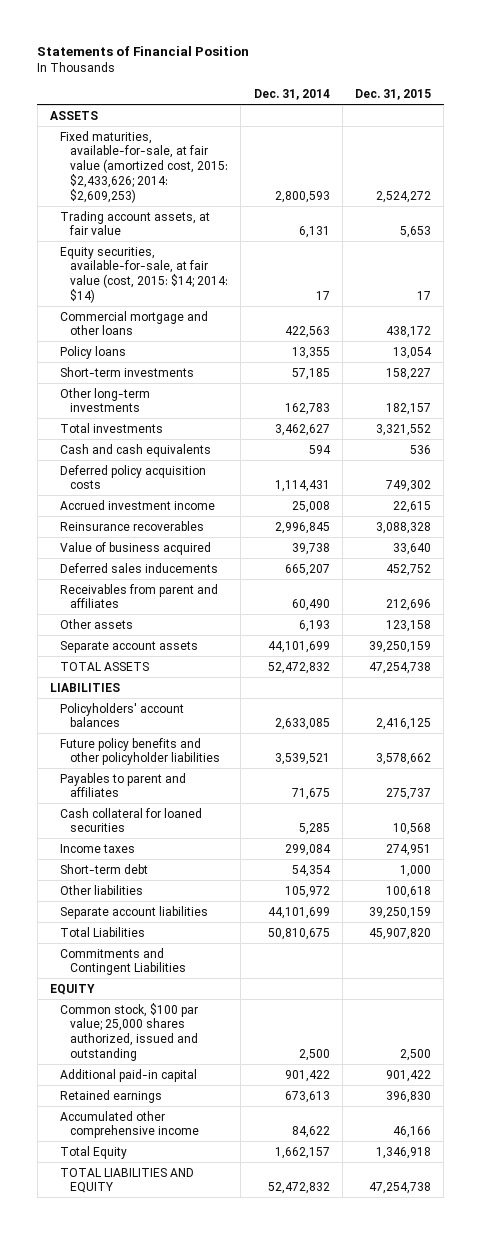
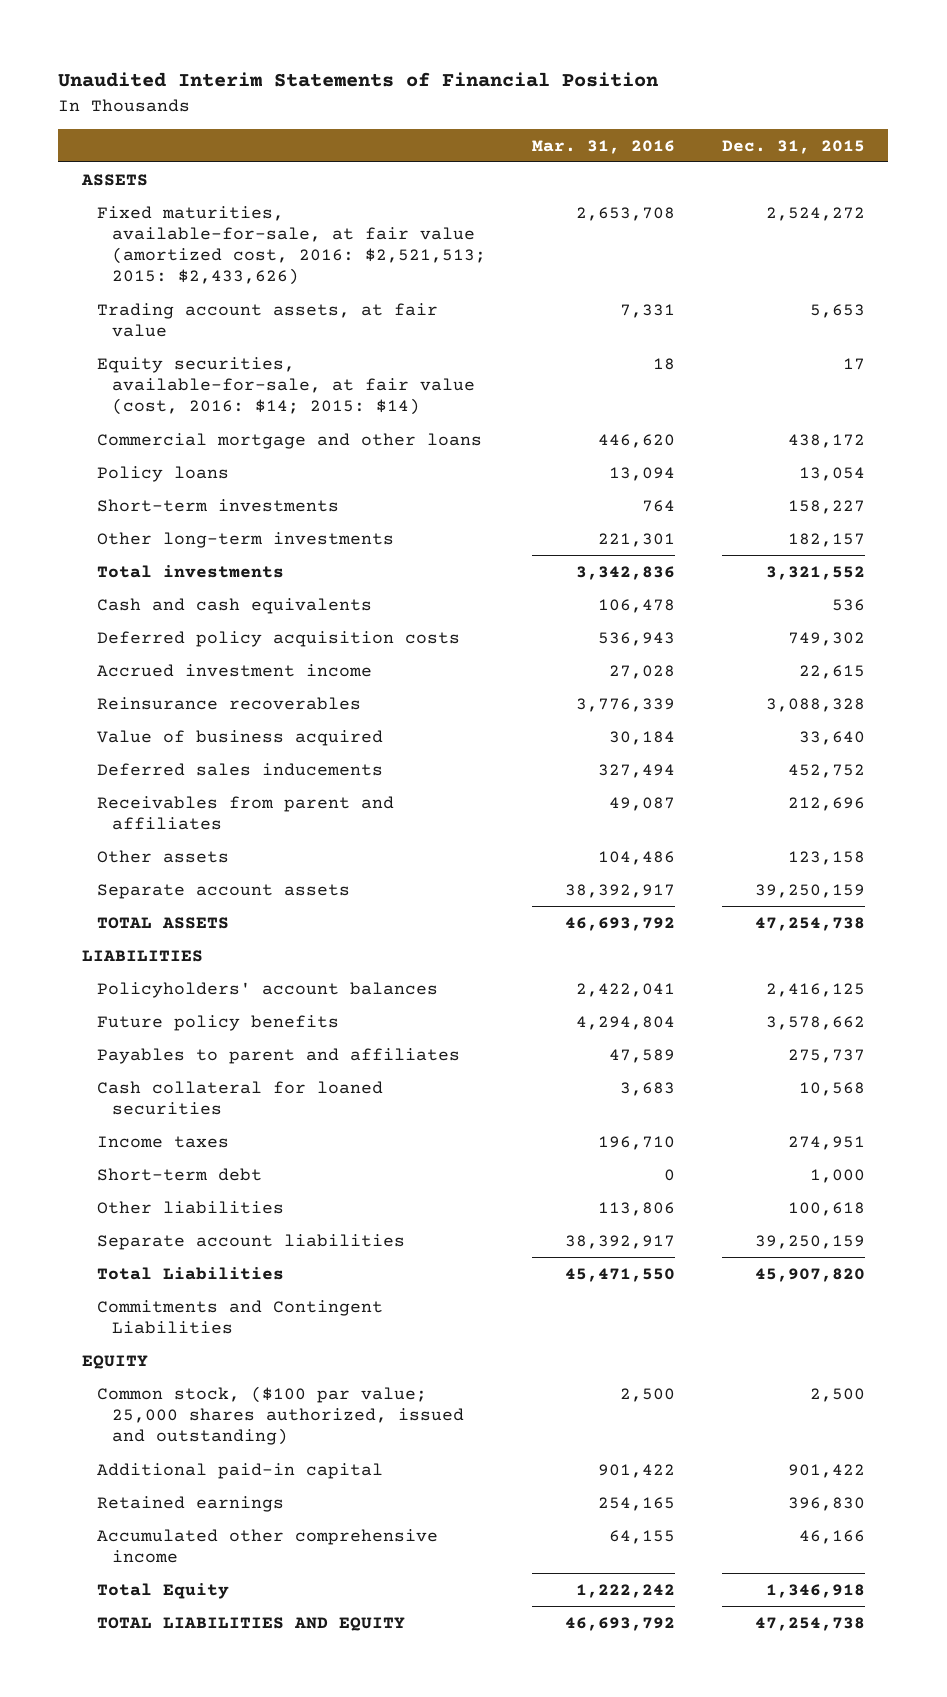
[37,45,250,56] Statements of Financial Position -> [58,72,659,88] Unaudited Interim Statements of Financial Position
[253,88,330,100] Dec. 31, 2014 -> none
none -> [532,139,676,154] Mar. 31, 2016
[60,130,229,203] Fixed maturities, available-for-sale, at fair value (amortized cost, 2015: $2,433,626; 2014: $2,609,253) -> [96,205,486,286] Fixed maturities, available-for-sale, at fair value (amortized cost, 2016: $2,521,513; 2015: $2,433,626)
[60,246,229,303] Equity securities, available-for-sale, at fair value (cost, 2015: $14; 2014: $14) -> [96,356,475,416] Equity securities, available-for-sale, at fair value (cost, 2016: $14; 2015: $14)
[60,737,221,766] Future policy benefits and other policyholder liabilities -> [96,1014,339,1031] Future policy benefits
[60,1002,199,1061] Common stock, $100 par value; 25,000 shares authorized, issued and outstanding -> [96,1385,464,1446] Common stock, ($100 par value; 25,000 shares authorized, issued and outstanding)

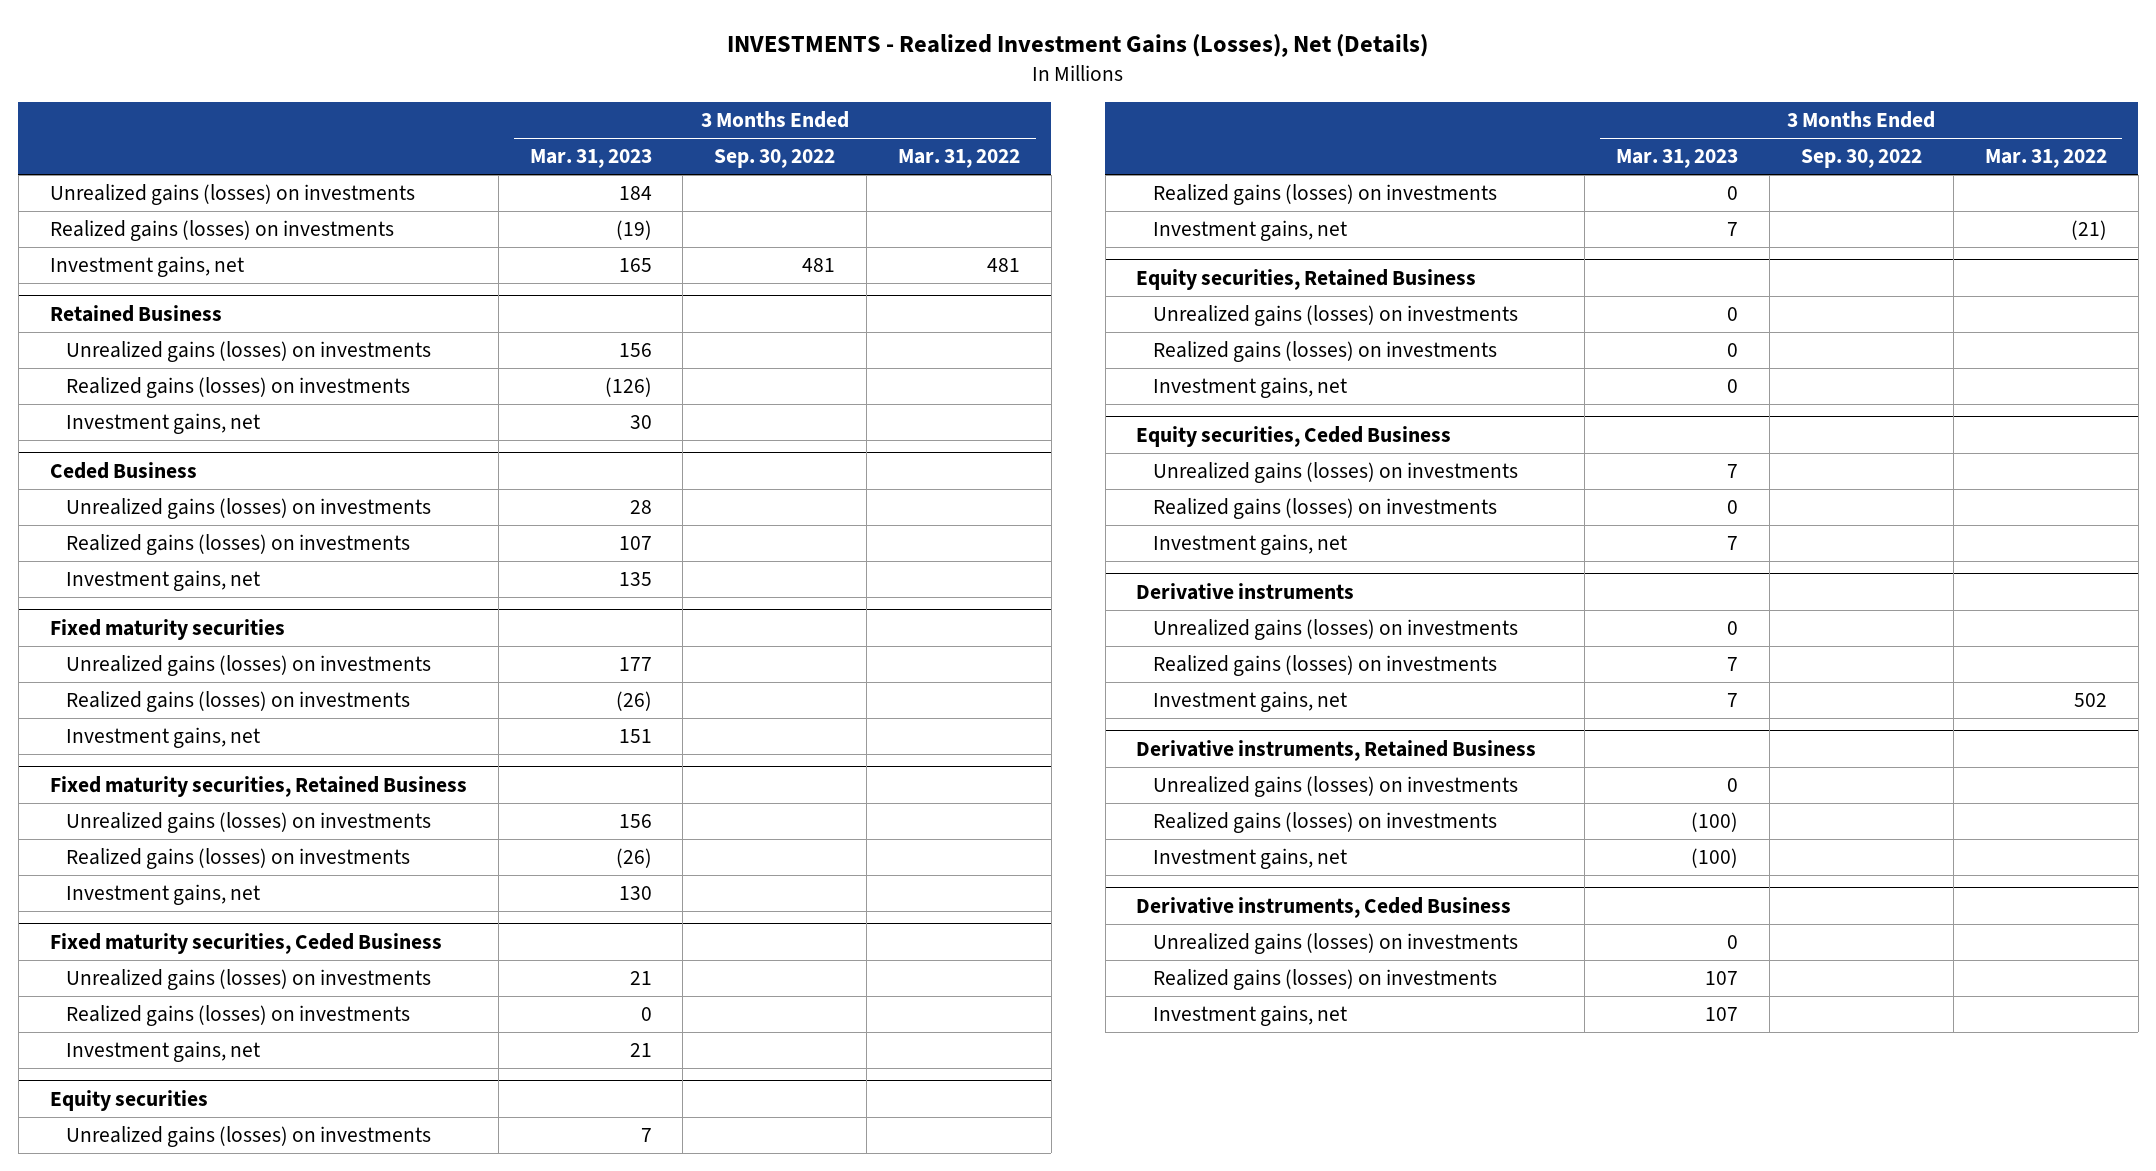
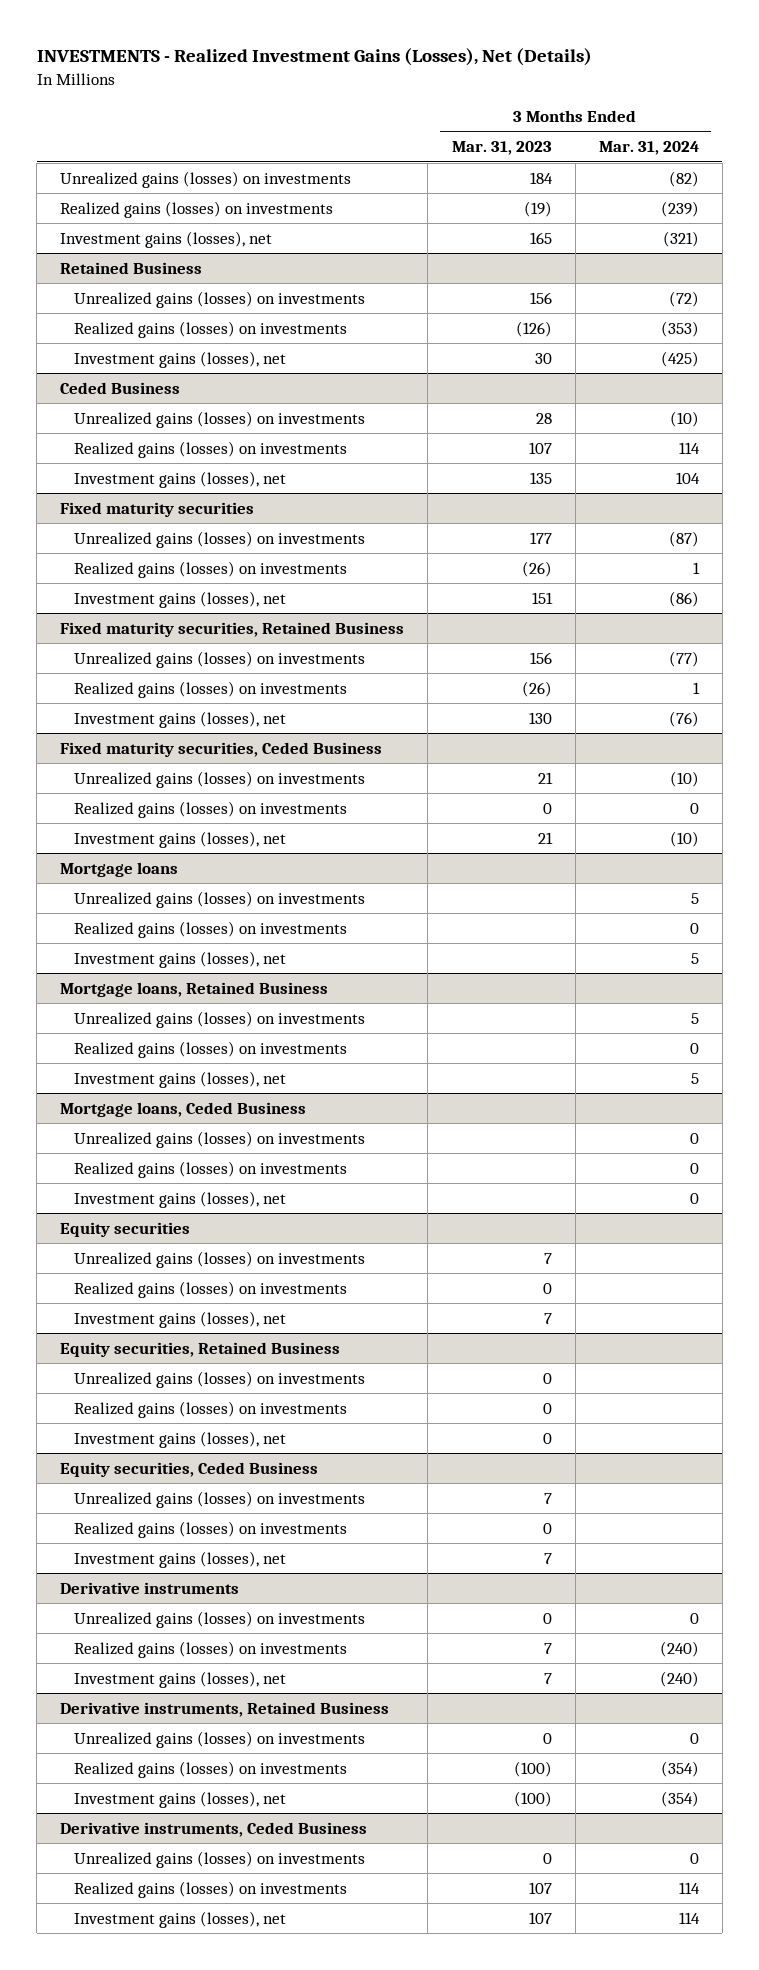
[714,149,836,169] Sep. 30, 2022 -> none
[898,149,1021,169] Mar. 31, 2022 -> none
none -> [598,141,699,156] Mar. 31, 2024
[49,256,244,278] Investment gains, net -> [60,230,273,248] Investment gains (losses), net
[66,413,261,435] Investment gains, net -> [73,350,286,368] Investment gains (losses), net
[66,570,261,592] Investment gains, net -> [73,470,286,488] Investment gains (losses), net
[66,727,261,749] Investment gains, net -> [73,590,286,608] Investment gains (losses), net
[66,884,261,906] Investment gains, net -> [73,710,286,728] Investment gains (losses), net
[66,1041,261,1063] Investment gains, net -> [73,830,286,848] Investment gains (losses), net
none -> [60,861,179,877] Mortgage loans
none -> [73,890,365,908] Unrealized gains (losses) on investments
none -> [73,920,347,938] Realized gains (losses) on investments
none -> [73,950,286,968] Investment gains (losses), net
none -> [60,981,329,997] Mortgage loans, Retained Business
none -> [73,1010,365,1028] Unrealized gains (losses) on investments
none -> [73,1040,347,1058] Realized gains (losses) on investments
none -> [73,1070,286,1088] Investment gains (losses), net
none -> [60,1101,307,1117] Mortgage loans, Ceded Business
none -> [73,1130,365,1148] Unrealized gains (losses) on investments
none -> [73,1160,347,1178] Realized gains (losses) on investments
none -> [73,1190,286,1208] Investment gains (losses), net
[1152,220,1347,242] Investment gains, net -> [73,1310,286,1328] Investment gains (losses), net
[1152,377,1347,399] Investment gains, net -> [73,1430,286,1448] Investment gains (losses), net
[1152,534,1347,556] Investment gains, net -> [73,1550,286,1568] Investment gains (losses), net
[1152,691,1347,713] Investment gains, net -> [73,1670,286,1688] Investment gains (losses), net
[1152,848,1347,870] Investment gains, net -> [73,1790,286,1808] Investment gains (losses), net
[1152,1005,1347,1027] Investment gains, net -> [73,1910,286,1928] Investment gains (losses), net

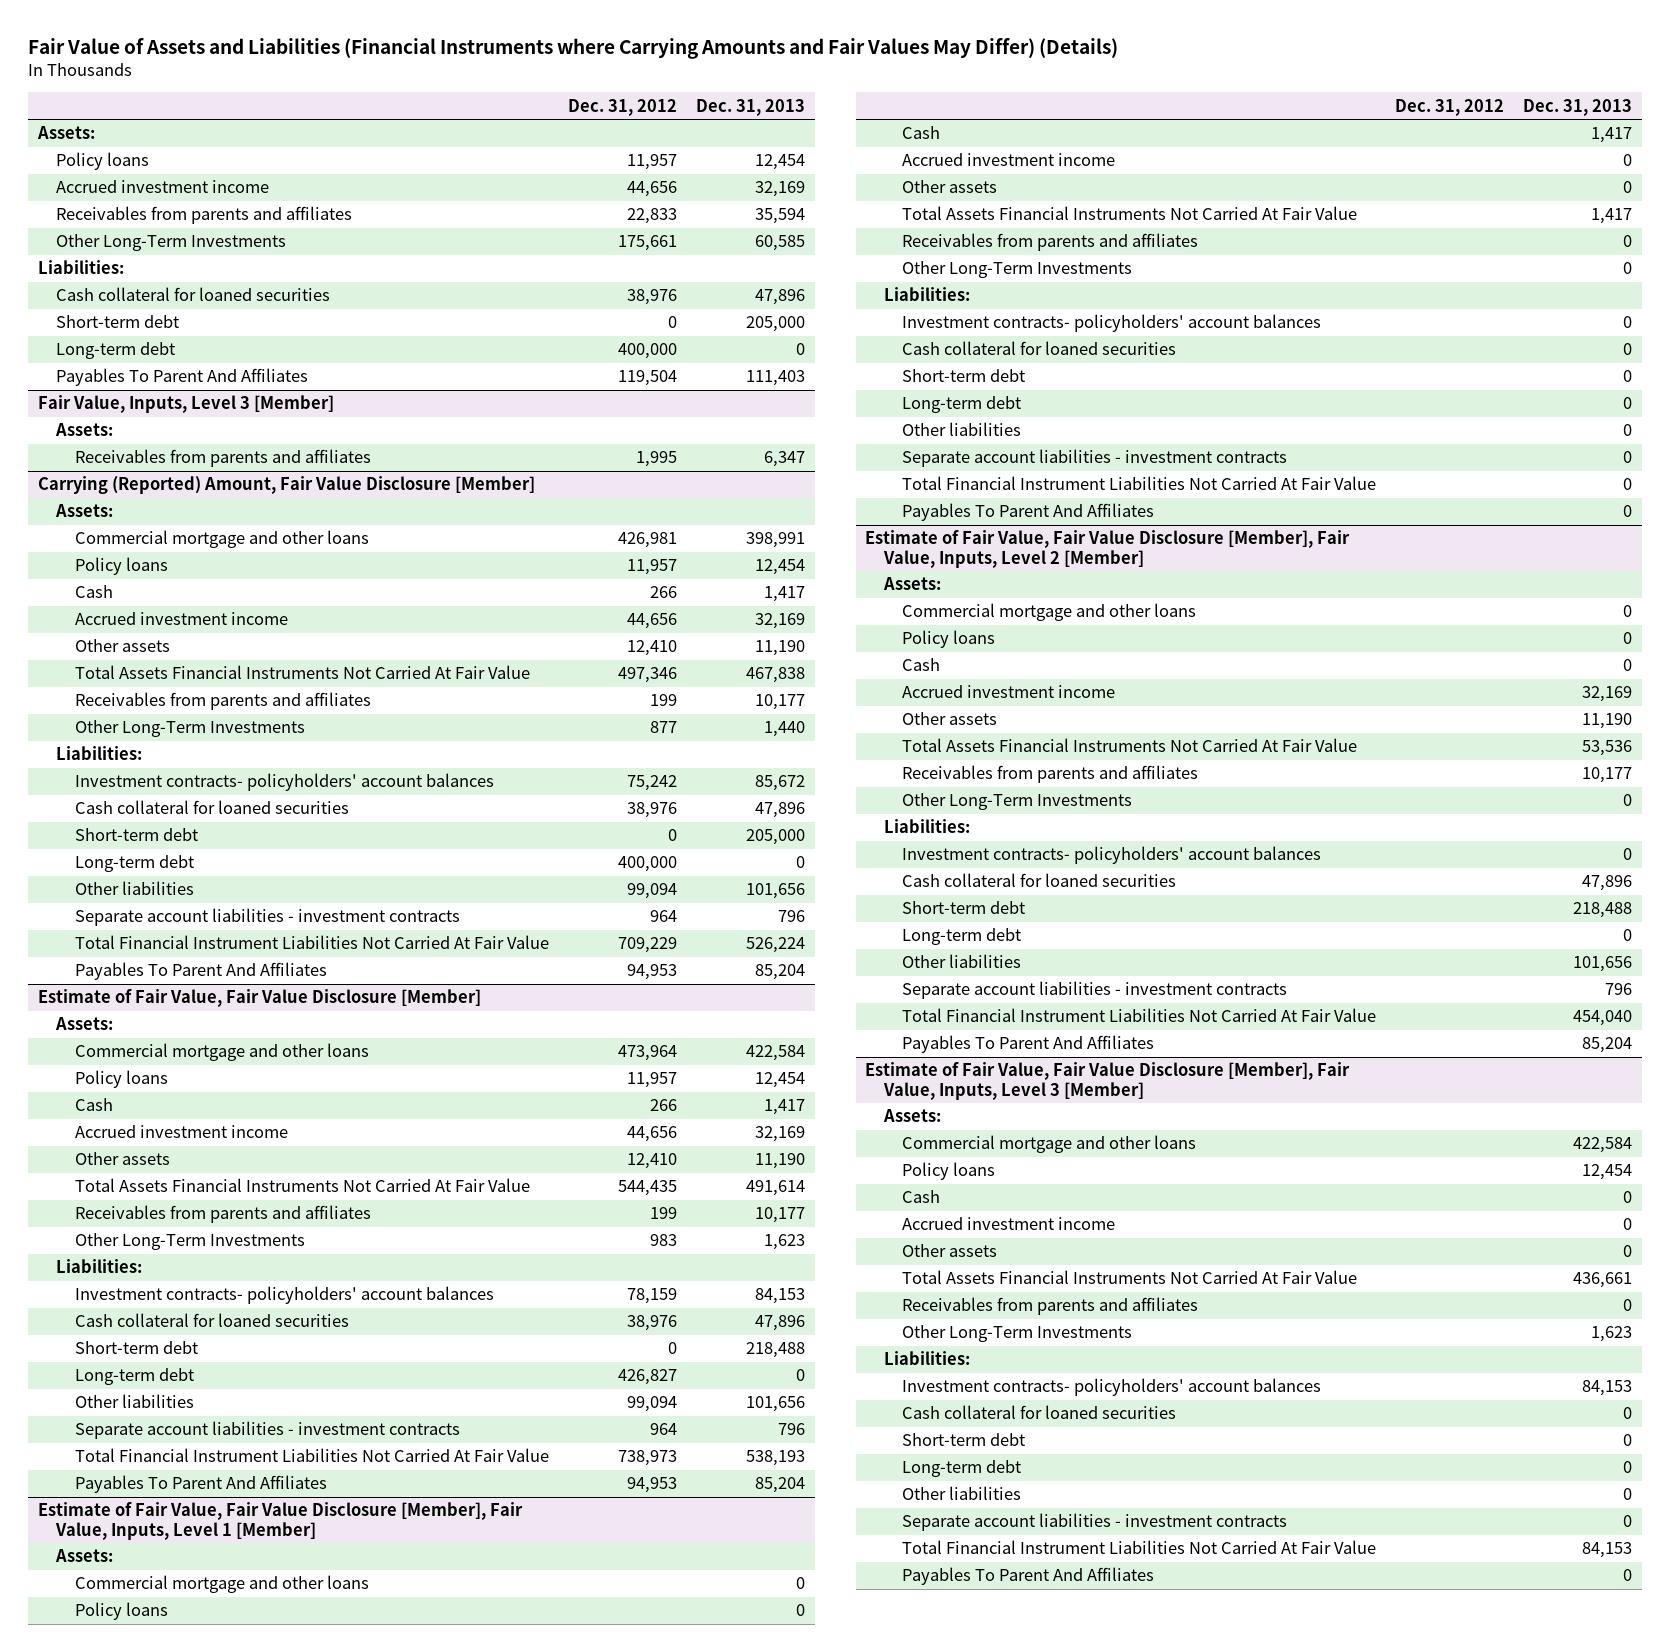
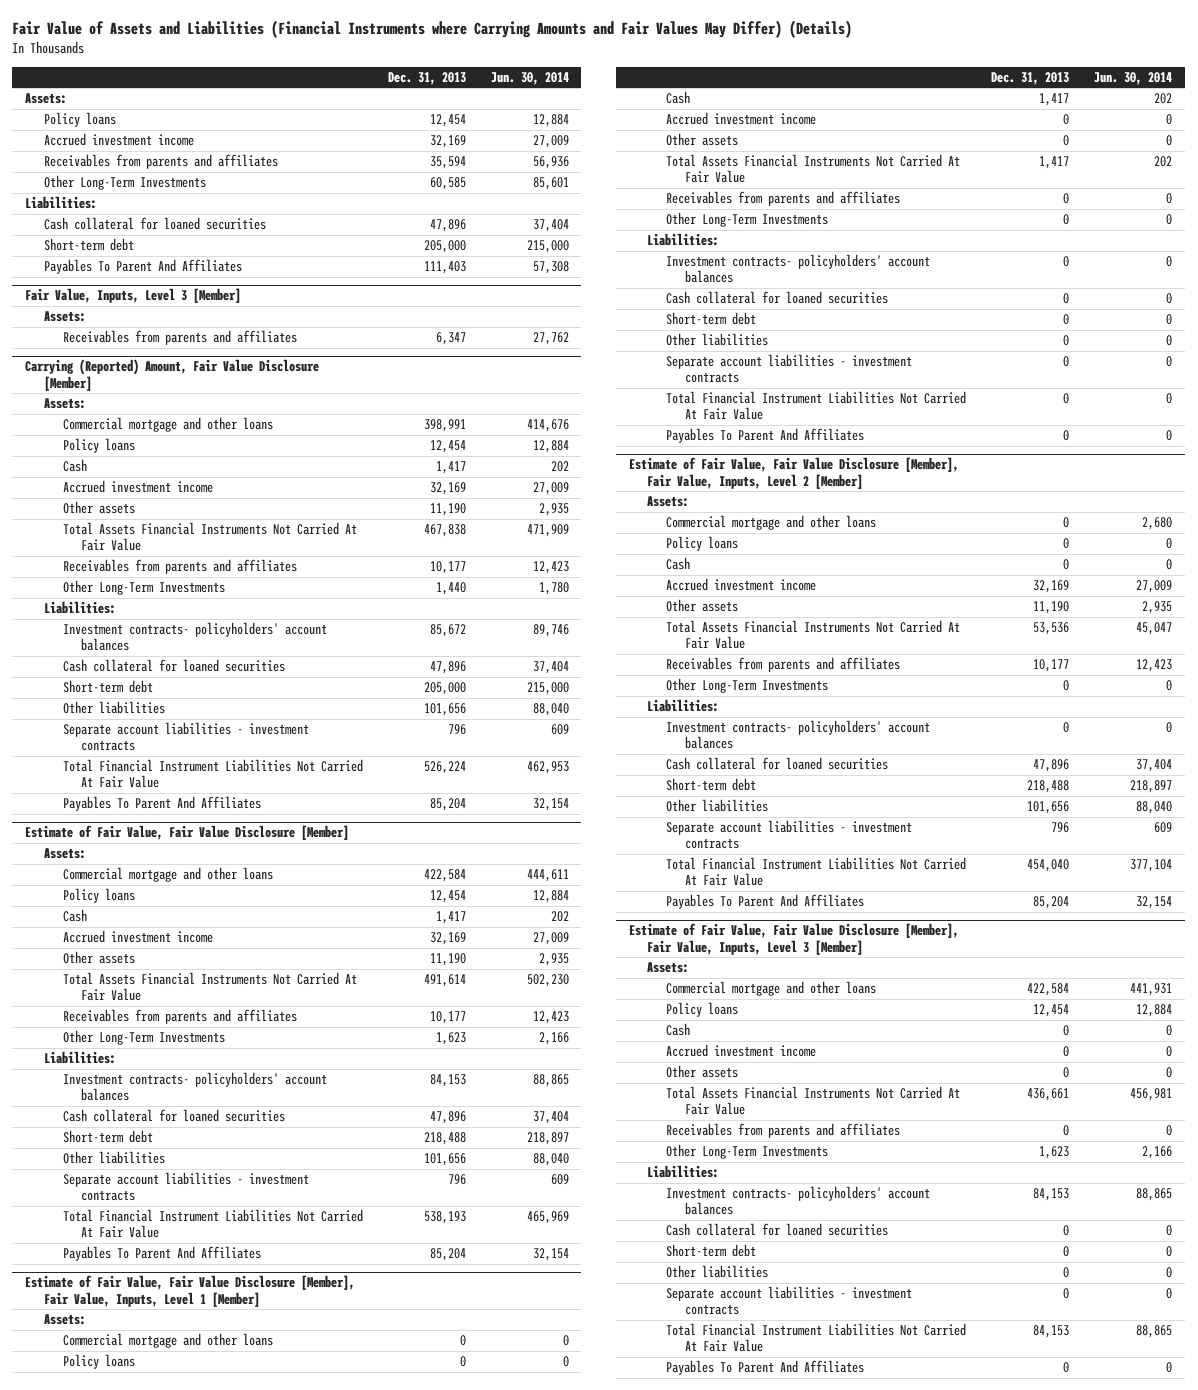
[567,98,677,116] Dec. 31, 2012 -> none
none -> [490,71,569,85] Jun. 30, 2014
[56,342,176,360] Long-term debt -> none
[74,855,194,873] Long-term debt -> none
[74,1368,194,1386] Long-term debt -> none
[902,396,1022,414] Long-term debt -> none
[902,928,1022,946] Long-term debt -> none
[902,1460,1022,1478] Long-term debt -> none

